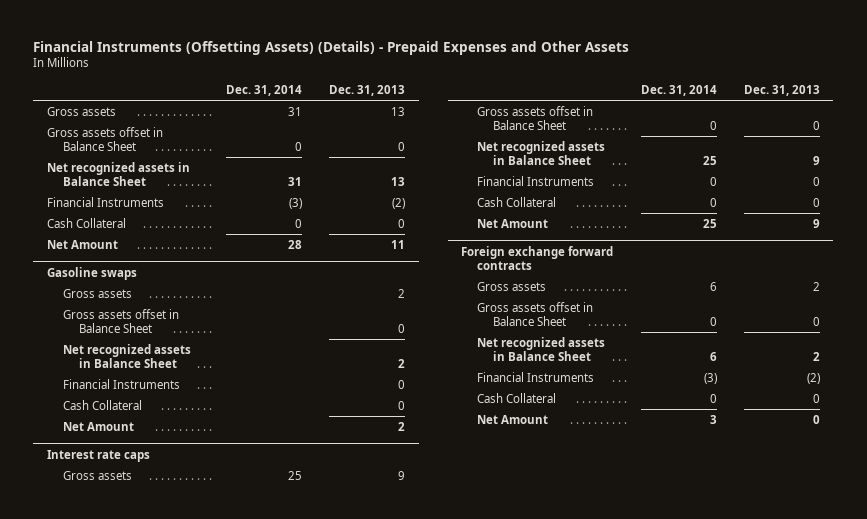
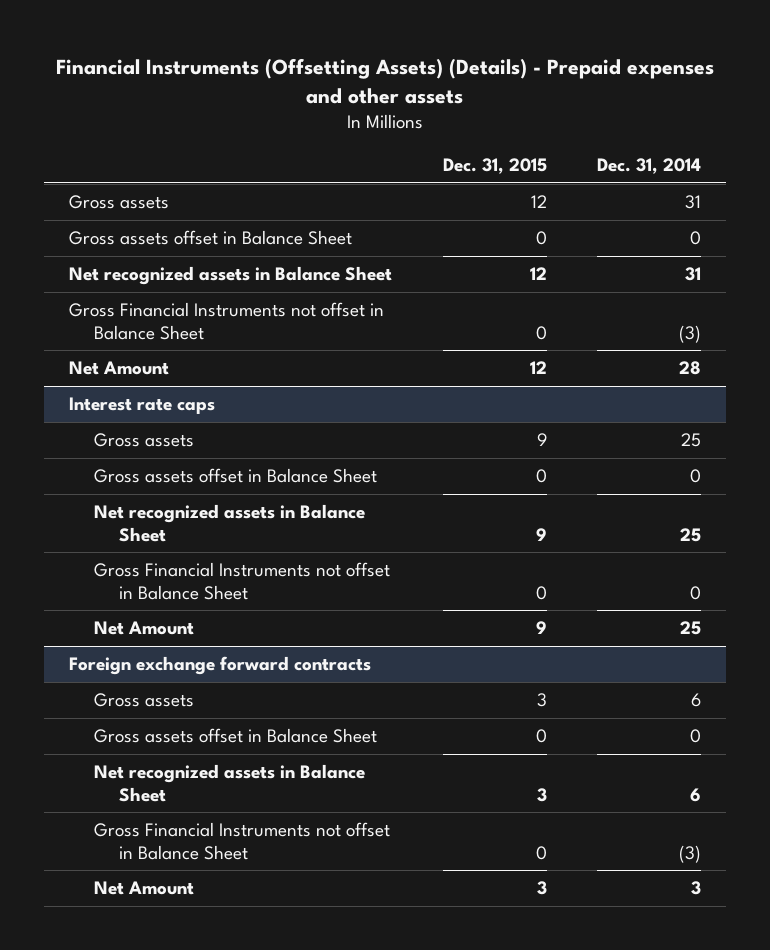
[33,40,630,55] Financial Instruments (Offsetting Assets) (Details) - Prepaid Expenses and Other Assets -> [56,57,715,104] Financial Instruments (Offsetting Assets) (Details) - Prepaid expenses and other assets
[329,84,406,96] Dec. 31, 2013 -> none
none -> [442,158,547,175] Dec. 31, 2015
[46,217,126,228] Cash Collateral -> none
[46,196,164,207] Financial Instruments -> [69,302,385,340] Gross Financial Instruments not offset in Balance Sheet
[46,266,137,280] Gasoline swaps -> none
[62,288,132,298] Gross assets -> none
[62,308,179,333] Gross assets offset in Balance Sheet -> none
[62,343,191,368] Net recognized assets in Balance Sheet -> none
[62,378,180,389] Financial Instruments -> none
[62,399,142,410] Cash Collateral -> none
[62,421,134,431] Net Amount -> none
[477,196,557,207] Cash Collateral -> none
[477,175,595,186] Financial Instruments -> [94,562,391,600] Gross Financial Instruments not offset in Balance Sheet
[477,392,557,403] Cash Collateral -> none
[477,371,595,382] Financial Instruments -> [94,822,391,860] Gross Financial Instruments not offset in Balance Sheet

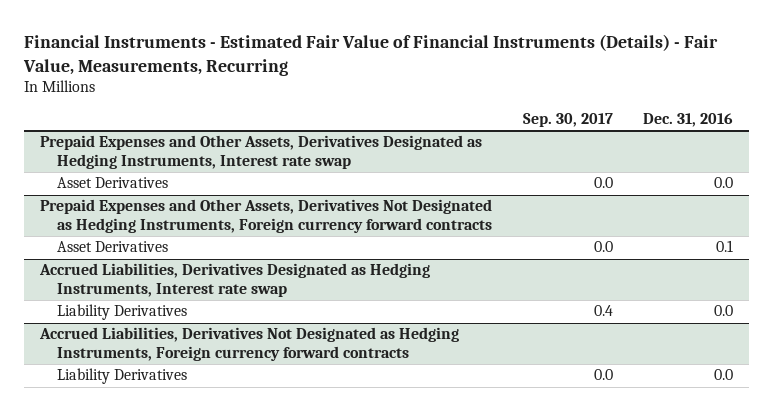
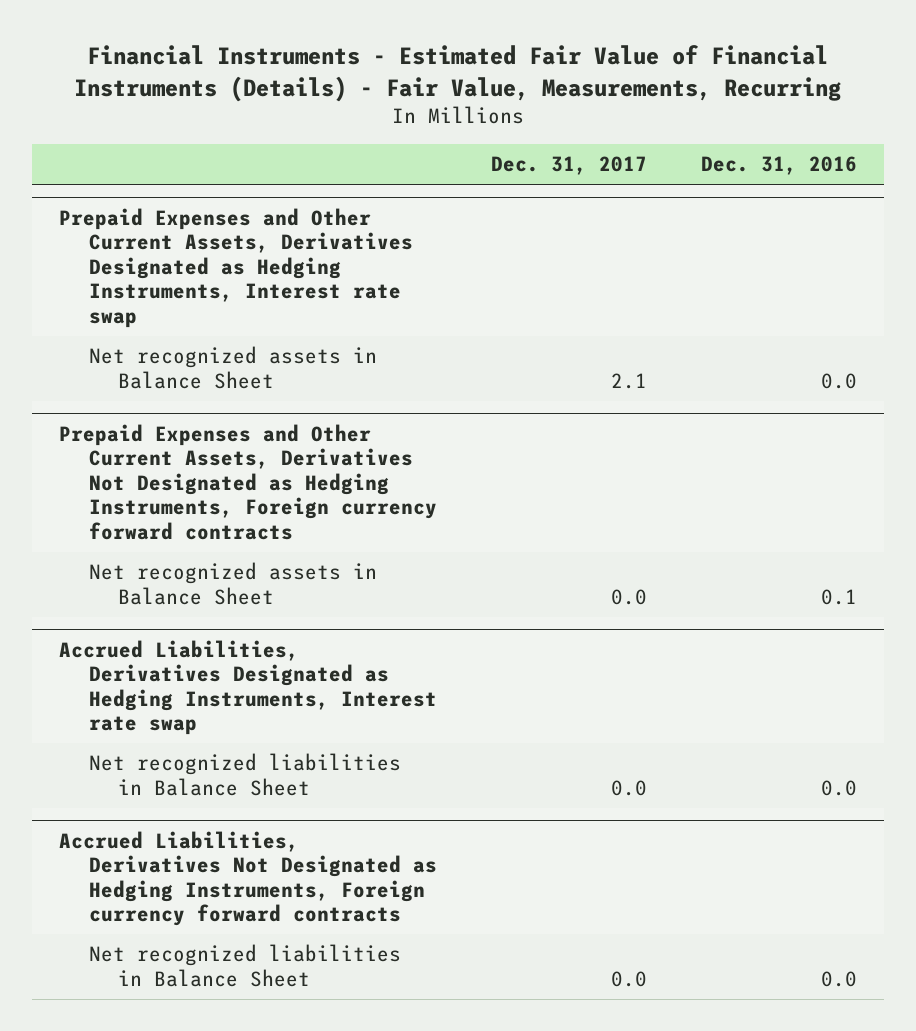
[522,113,613,128] Sep. 30, 2017 -> none
none -> [490,156,647,176] Dec. 31, 2017
[39,135,482,170] Prepaid Expenses and Other Assets, Derivatives Designated as Hedging Instruments, Interest rate swap -> [59,207,413,328] Prepaid Expenses and Other Current Assets, Derivatives Designated as Hedging Instruments, Interest rate swap
[56,177,168,189] Asset Derivatives -> [88,346,377,389] Net recognized assets in Balance Sheet
[39,199,492,234] Prepaid Expenses and Other Assets, Derivatives Not Designated as Hedging Instruments, Foreign currency forward contracts -> [59,423,437,540] Prepaid Expenses and Other Current Assets, Derivatives Not Designated as Hedging Instruments, Foreign currency forward contracts
[56,241,168,253] Asset Derivatives -> [88,562,377,605] Net recognized assets in Balance Sheet
[56,304,187,321] Liability Derivatives -> [88,753,401,796] Net recognized liabilities in Balance Sheet
[56,368,187,385] Liability Derivatives -> [88,944,401,987] Net recognized liabilities in Balance Sheet

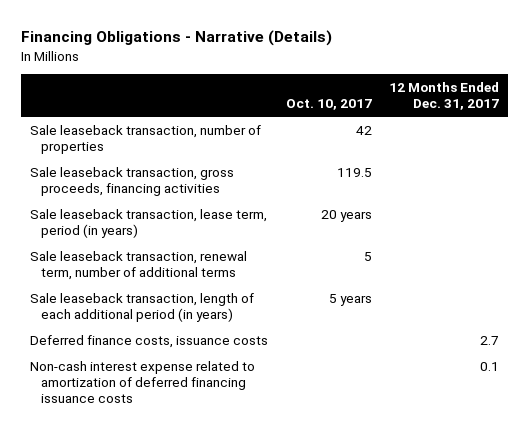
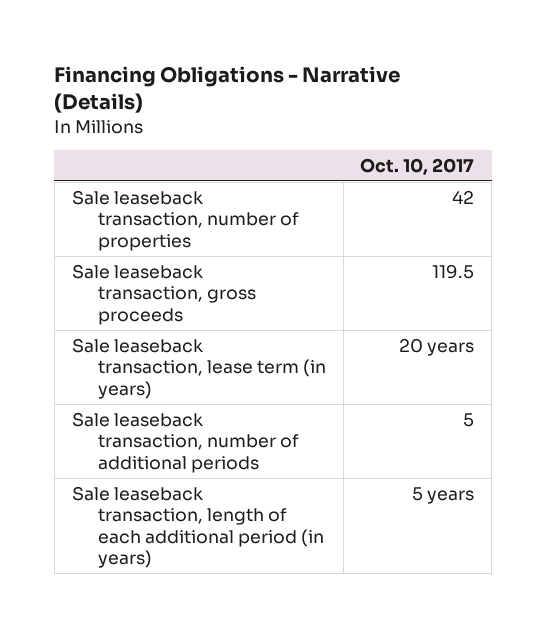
[389,82,500,111] 12 Months Ended Dec. 31, 2017 -> none
[30,166,235,196] Sale leaseback transaction, gross proceeds, financing activities -> [71,263,256,325] Sale leaseback transaction, gross proceeds
[30,208,268,238] Sale leaseback transaction, lease term, period (in years) -> [71,337,326,399] Sale leaseback transaction, lease term (in years)
[30,250,248,280] Sale leaseback transaction, renewal term, number of additional terms -> [71,411,299,473] Sale leaseback transaction, number of additional periods
[30,334,269,348] Deferred finance costs, issuance costs -> none
[30,360,256,404] Non-cash interest expense related to amortization of deferred financing issuance costs -> none

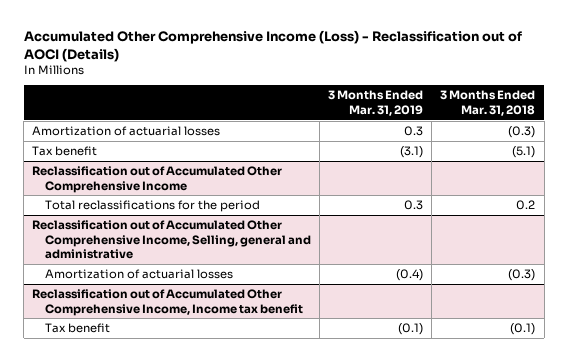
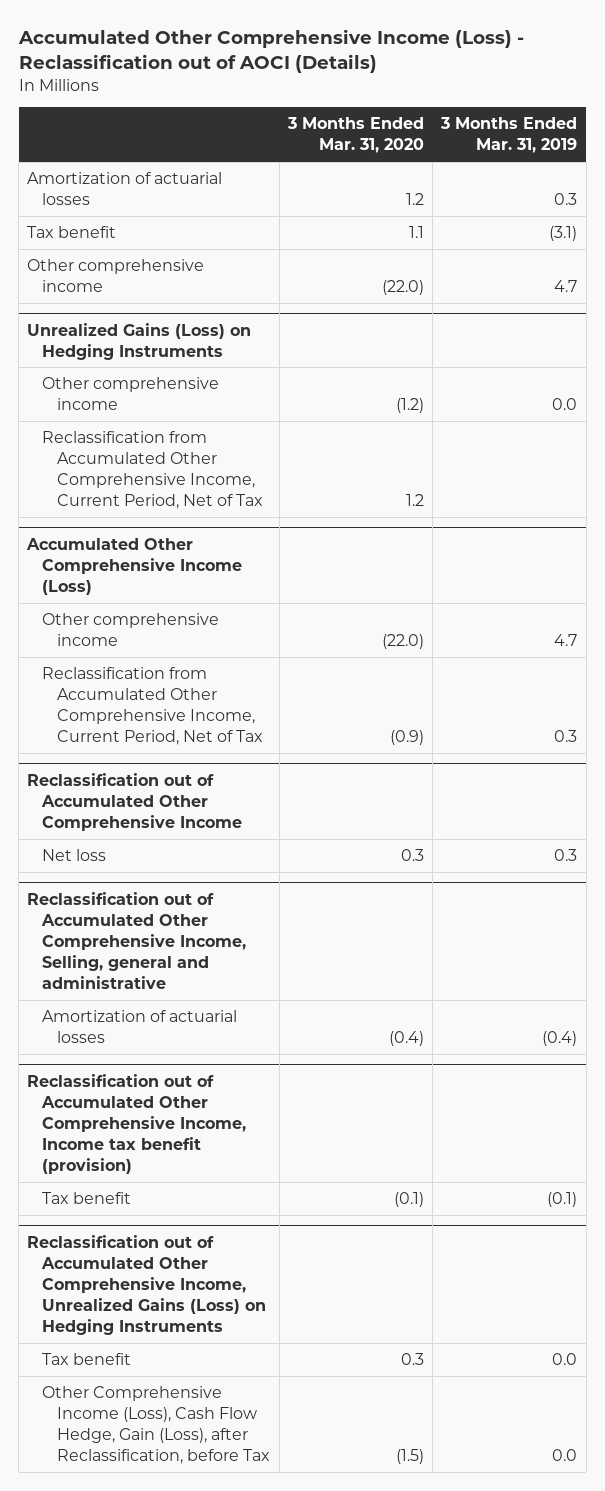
[440,90,536,116] 3 Months Ended Mar. 31, 2018 -> none
none -> [286,117,424,154] 3 Months Ended Mar. 31, 2020
none -> [27,259,205,293] Other comprehensive income
none -> [27,322,252,360] Unrealized Gains (Loss) on Hedging Instruments
none -> [42,377,220,411] Other comprehensive income
none -> [42,431,264,510] Reclassification from Accumulated Other Comprehensive Income, Current Period, Net of Tax
none -> [26,537,243,595] Accumulated Other Comprehensive Income (Loss)
none -> [42,613,220,647] Other comprehensive income
none -> [42,667,264,746] Reclassification from Accumulated Other Comprehensive Income, Current Period, Net of Tax
[44,199,260,212] Total reclassifications for the period -> [42,849,107,862] Net loss
[32,288,303,316] Reclassification out of Accumulated Other Comprehensive Income, Income tax benefit -> [27,1073,247,1174] Reclassification out of Accumulated Other Comprehensive Income, Income tax benefit (provision)
none -> [27,1234,267,1335] Reclassification out of Accumulated Other Comprehensive Income, Unrealized Gains (Loss) on Hedging Instruments
none -> [42,1353,132,1366] Tax benefit
none -> [42,1386,271,1465] Other Comprehensive Income (Loss), Cash Flow Hedge, Gain (Loss), after Reclassification, before Tax

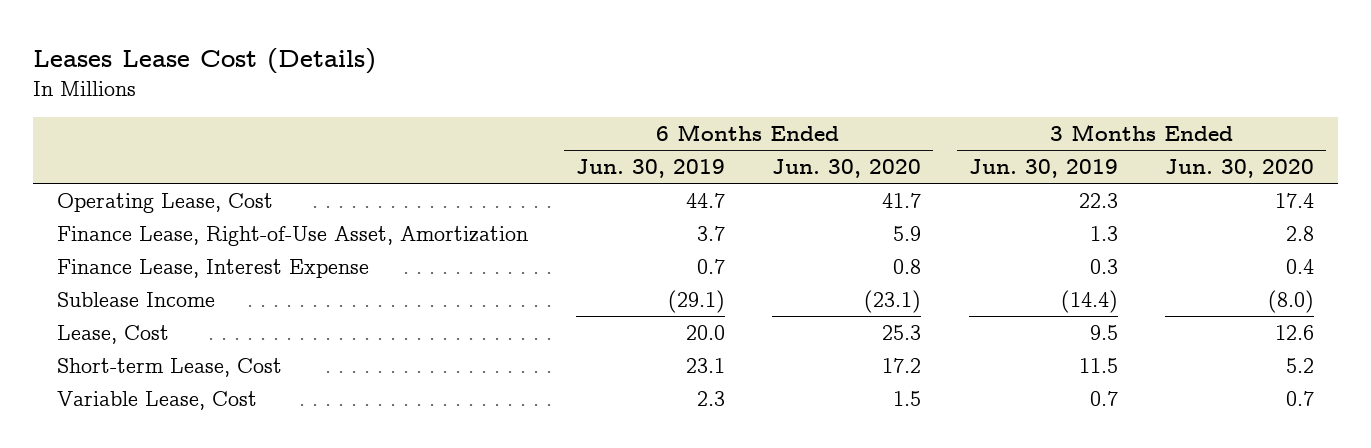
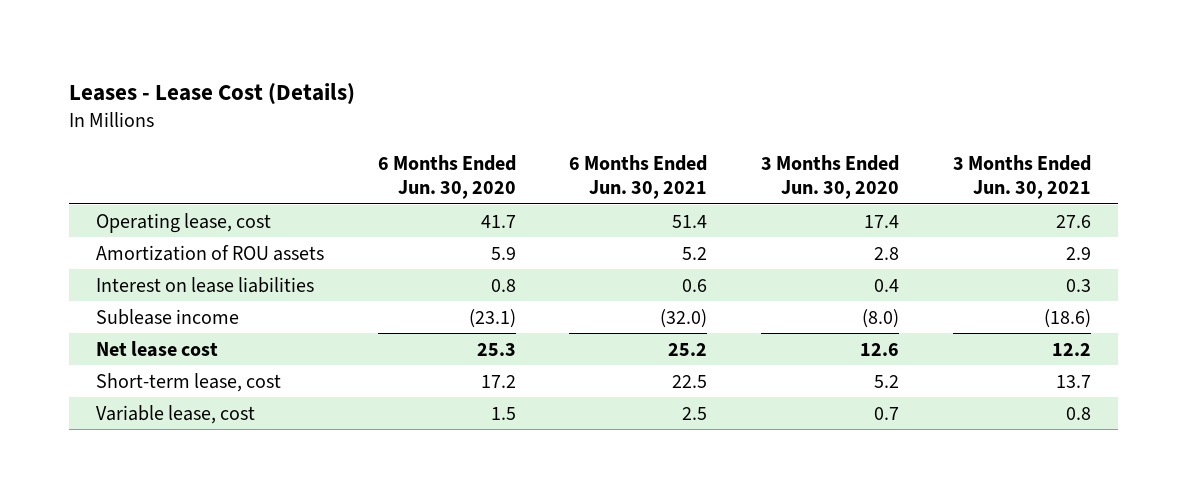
[33,47,377,74] Leases Lease Cost (Details) -> [68,83,355,106] Leases - Lease Cost (Details)
[575,159,725,179] Jun. 30, 2019 -> none
[968,159,1118,179] Jun. 30, 2019 -> none
none -> [569,155,708,200] 6 Months Ended Jun. 30, 2021
none -> [953,155,1092,200] 3 Months Ended Jun. 30, 2021
[57,192,274,213] Operating Lease, Cost -> [95,212,271,233] Operating lease, cost
[57,225,529,246] Finance Lease, Right-of-Use Asset, Amortization -> [95,244,324,261] Amortization of ROU assets
[57,258,370,278] Finance Lease, Interest Expense -> [95,276,314,293] Interest on lease liabilities
[57,291,216,307] Sublease Income -> [95,308,239,325] Sublease income
[57,324,170,344] Lease, Cost -> [95,340,218,357] Net lease cost
[57,357,283,377] Short-term Lease, Cost -> [95,372,281,392] Short-term lease, cost
[57,390,258,410] Variable Lease, Cost -> [95,404,255,424] Variable lease, cost

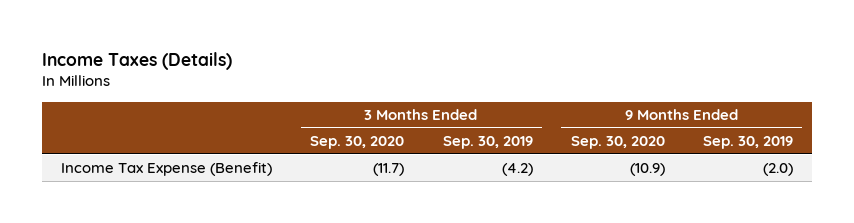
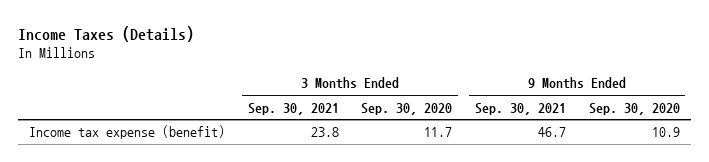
[442,135,533,149] Sep. 30, 2019 -> none
[702,135,793,149] Sep. 30, 2019 -> none
none -> [247,102,339,115] Sep. 30, 2021
none -> [474,102,566,115] Sep. 30, 2021
[61,162,273,177] Income Tax Expense (Benefit) -> [29,125,226,140] Income tax expense (benefit)
[373,163,405,177] (11.7) -> [424,127,453,138] 11.7
[629,163,665,177] (10.9) -> [651,127,680,138] 10.9

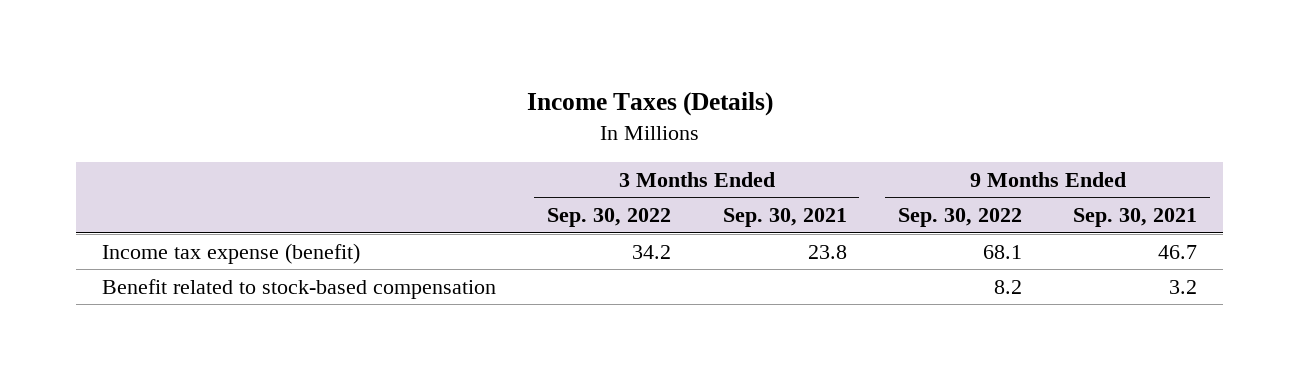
[361,102,453,115] Sep. 30, 2020 -> none
[588,102,680,115] Sep. 30, 2020 -> none
none -> [547,208,672,228] Sep. 30, 2022
none -> [897,208,1022,228] Sep. 30, 2022
none -> [101,278,496,299] Benefit related to stock-based compensation

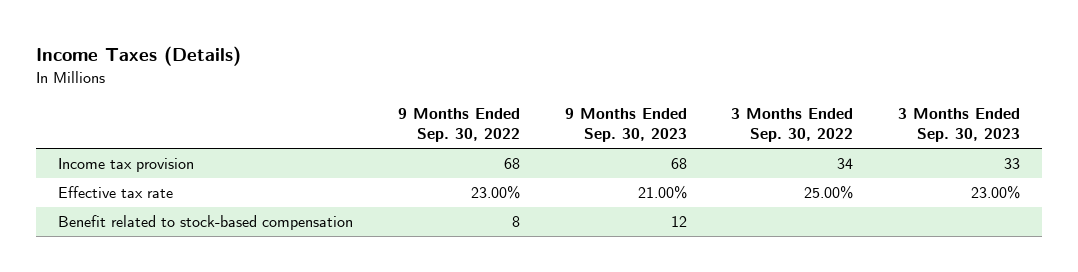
[722,208,847,228] Sep. 30, 2021 -> none
[1073,208,1198,228] Sep. 30, 2021 -> none
none -> [564,108,687,143] 9 Months Ended Sep. 30, 2023
none -> [897,108,1020,143] 3 Months Ended Sep. 30, 2023
[101,242,360,264] Income tax expense (benefit) -> [58,158,195,173] Income tax provision
[632,244,672,259] 34.2 -> [837,158,854,170] 34
[982,244,1022,259] 68.1 -> [504,158,521,170] 68
none -> [58,186,174,199] Effective tax rate
[993,279,1022,294] 8.2 -> [512,216,521,228] 8

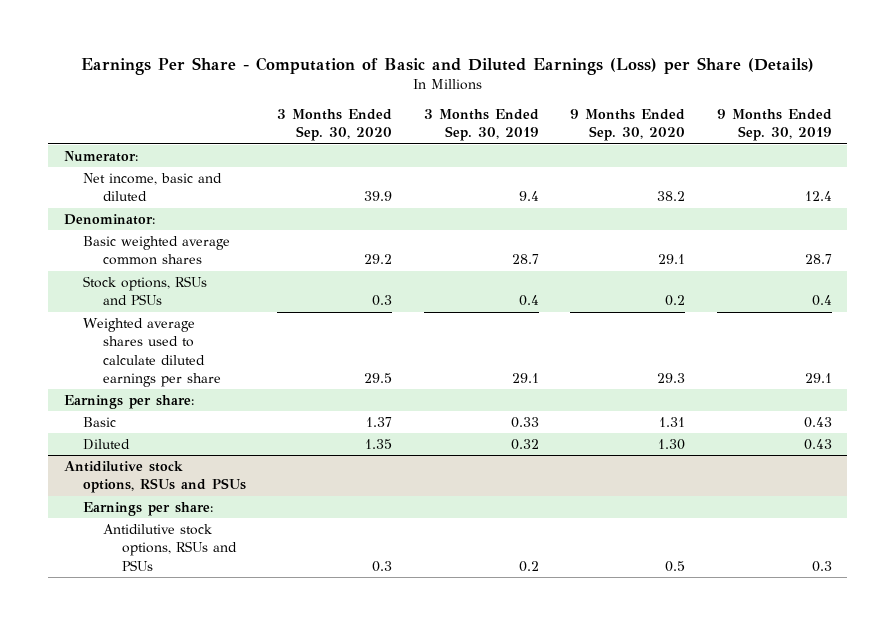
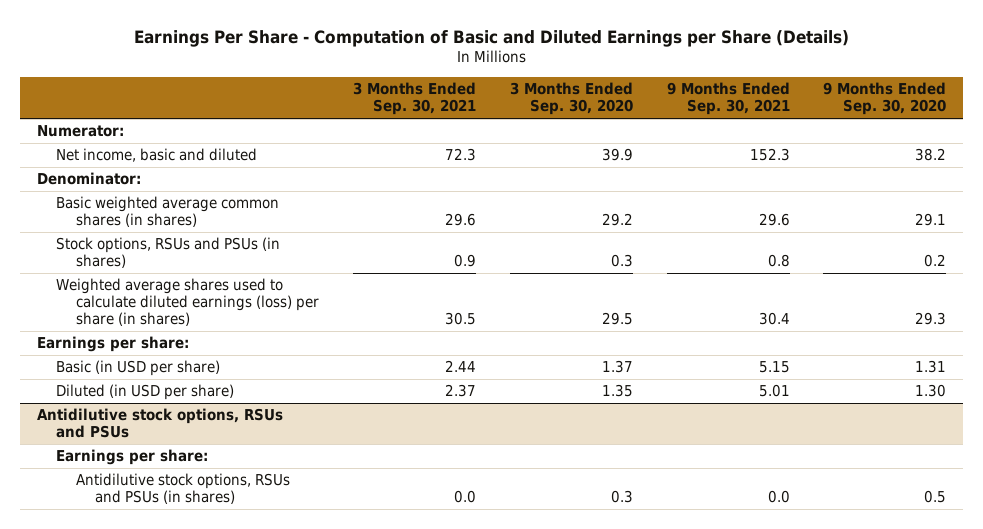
[80,56,814,75] Earnings Per Share - Computation of Basic and Diluted Earnings (Loss) per Share (Details) -> [133,29,849,47] Earnings Per Share - Computation of Basic and Diluted Earnings per Share (Details)
[423,109,539,142] 3 Months Ended Sep. 30, 2019 -> none
[716,109,832,142] 9 Months Ended Sep. 30, 2019 -> none
none -> [352,82,476,116] 3 Months Ended Sep. 30, 2021
none -> [666,82,790,116] 9 Months Ended Sep. 30, 2021
[83,236,231,266] Basic weighted average common shares -> [56,196,280,228] Basic weighted average common shares (in shares)
[83,276,208,306] Stock options, RSUs and PSUs -> [56,237,281,269] Stock options, RSUs and PSUs (in shares)
[83,318,221,387] Weighted average shares used to calculate diluted earnings per share -> [56,278,319,327] Weighted average shares used to calculate diluted earnings (loss) per share (in shares)
[83,417,117,428] Basic -> [56,360,221,377] Basic (in USD per share)
[83,439,131,451] Diluted -> [56,384,235,401] Diluted (in USD per share)
[102,524,238,571] Antidilutive stock options, RSUs and PSUs -> [75,473,290,505] Antidilutive stock options, RSUs and PSUs (in shares)

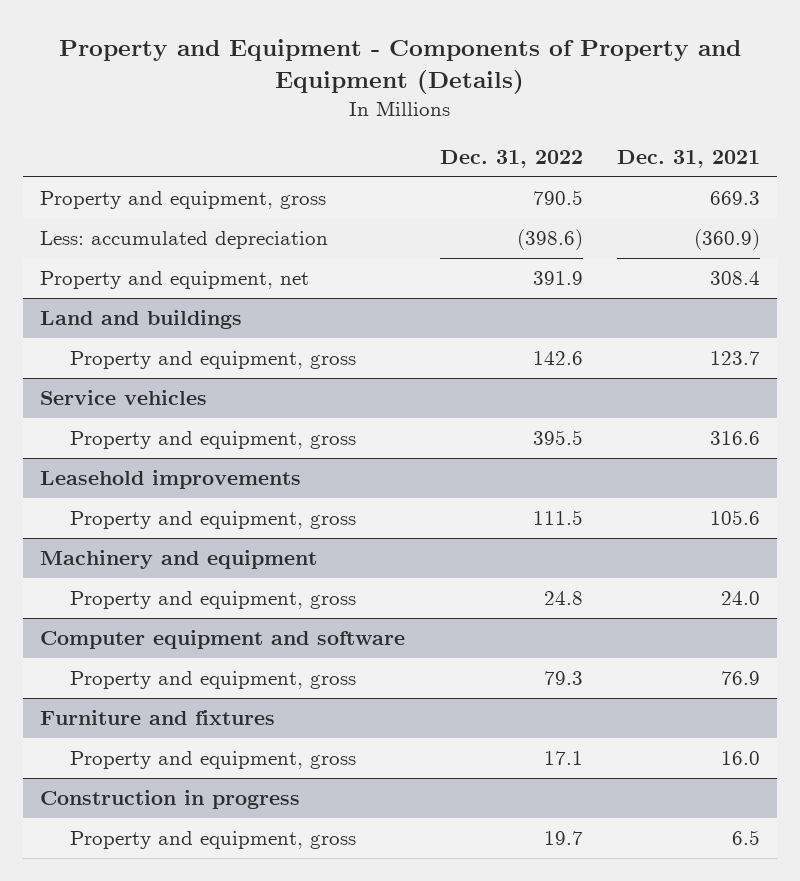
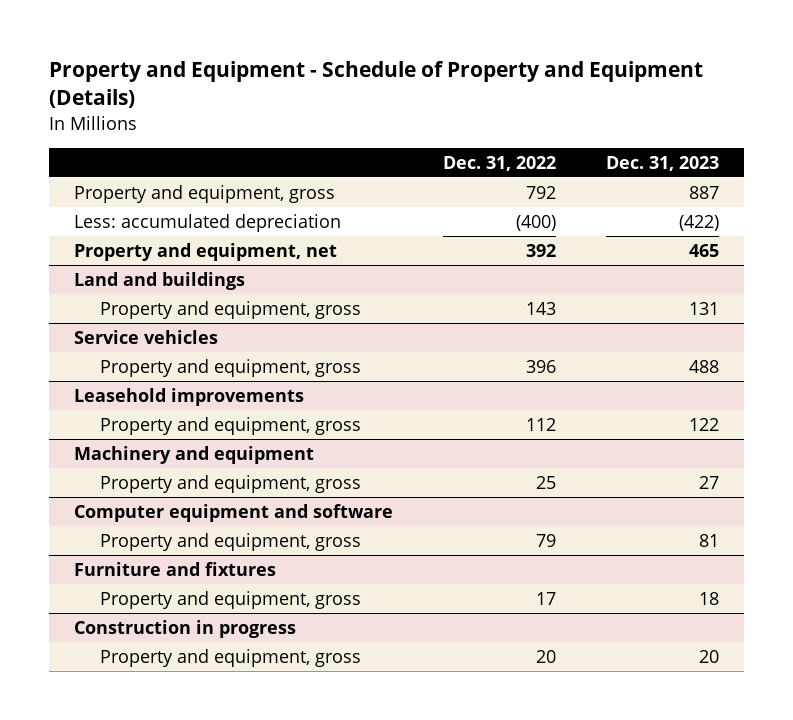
[59,38,742,94] Property and Equipment - Components of Property and Equipment (Details) -> [48,60,703,109] Property and Equipment - Schedule of Property and Equipment (Details)
[616,149,760,168] Dec. 31, 2021 -> none
none -> [605,155,719,171] Dec. 31, 2023
[532,190,583,206] 790.5 -> [525,185,556,199] 792
[516,229,583,251] (398.6) -> [515,214,556,231] (400)
[532,271,583,286] 391.9 -> [525,243,556,257] 392
[532,351,583,366] 142.6 -> [525,301,556,315] 143
[532,430,583,446] 395.5 -> [525,359,556,373] 396
[532,510,583,526] 111.5 -> [525,417,556,431] 112
[543,591,583,606] 24.8 -> [535,475,556,489] 25
[543,671,583,686] 79.3 -> [535,533,556,547] 79
[543,751,583,766] 17.1 -> [535,591,556,605] 17
[543,831,583,846] 19.7 -> [535,649,556,663] 20

